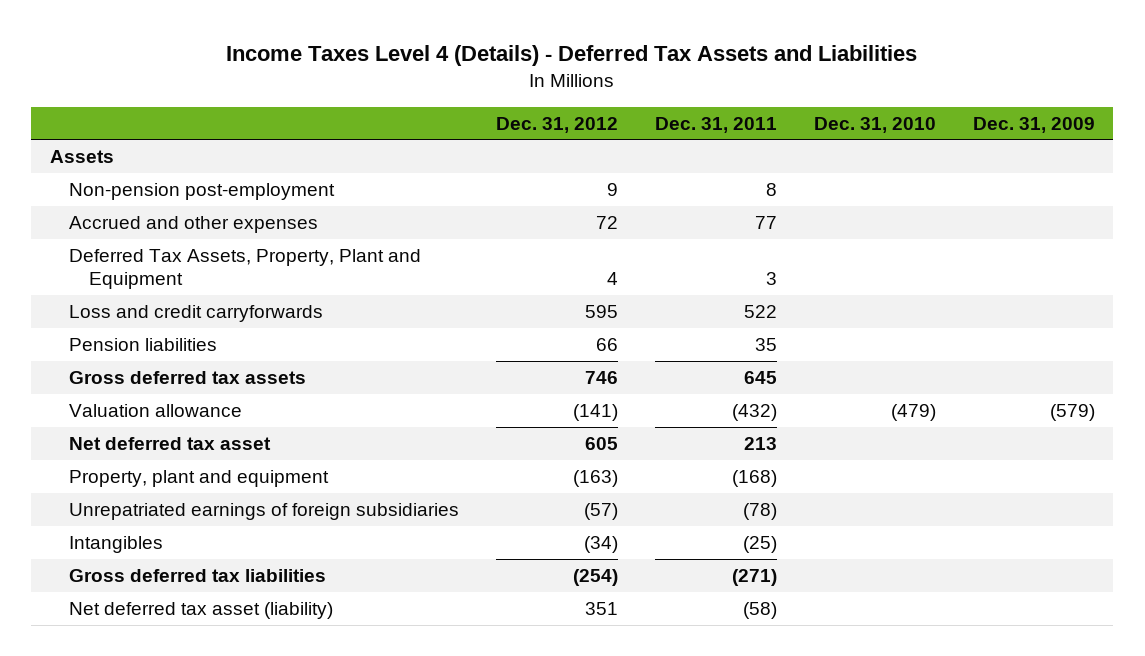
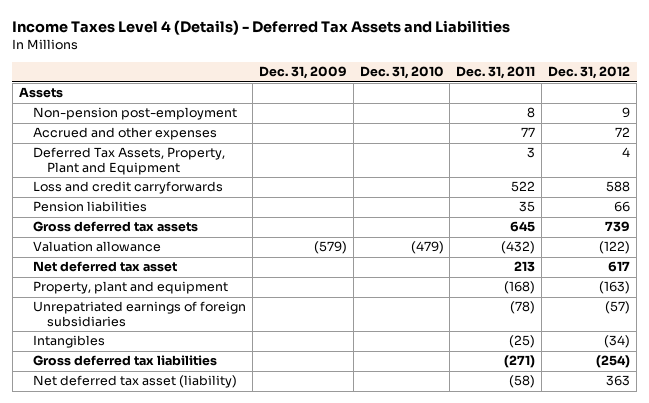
[585,305,619,319] 595 -> [606,181,631,193] 588
[585,371,619,385] 746 -> [605,221,631,233] 739
[573,404,619,422] (141) -> [599,241,631,255] (122)
[585,437,619,451] 605 -> [608,261,631,273] 617
[585,602,619,616] 351 -> [606,375,631,387] 363

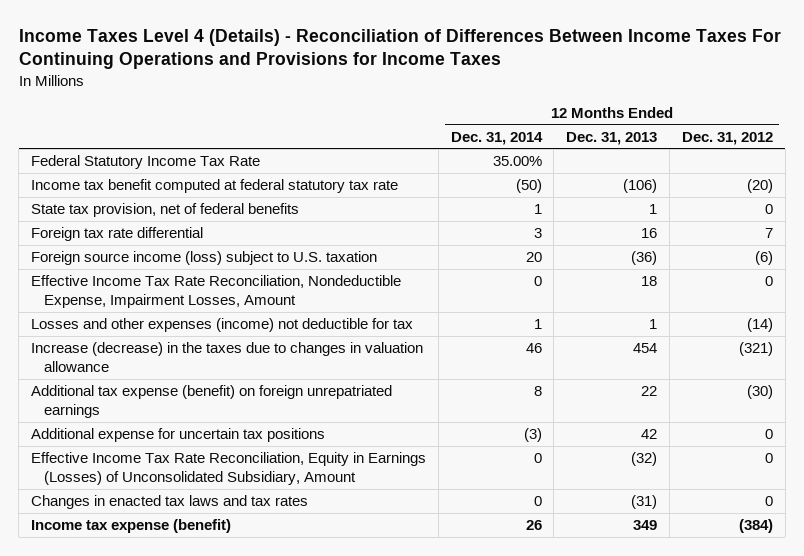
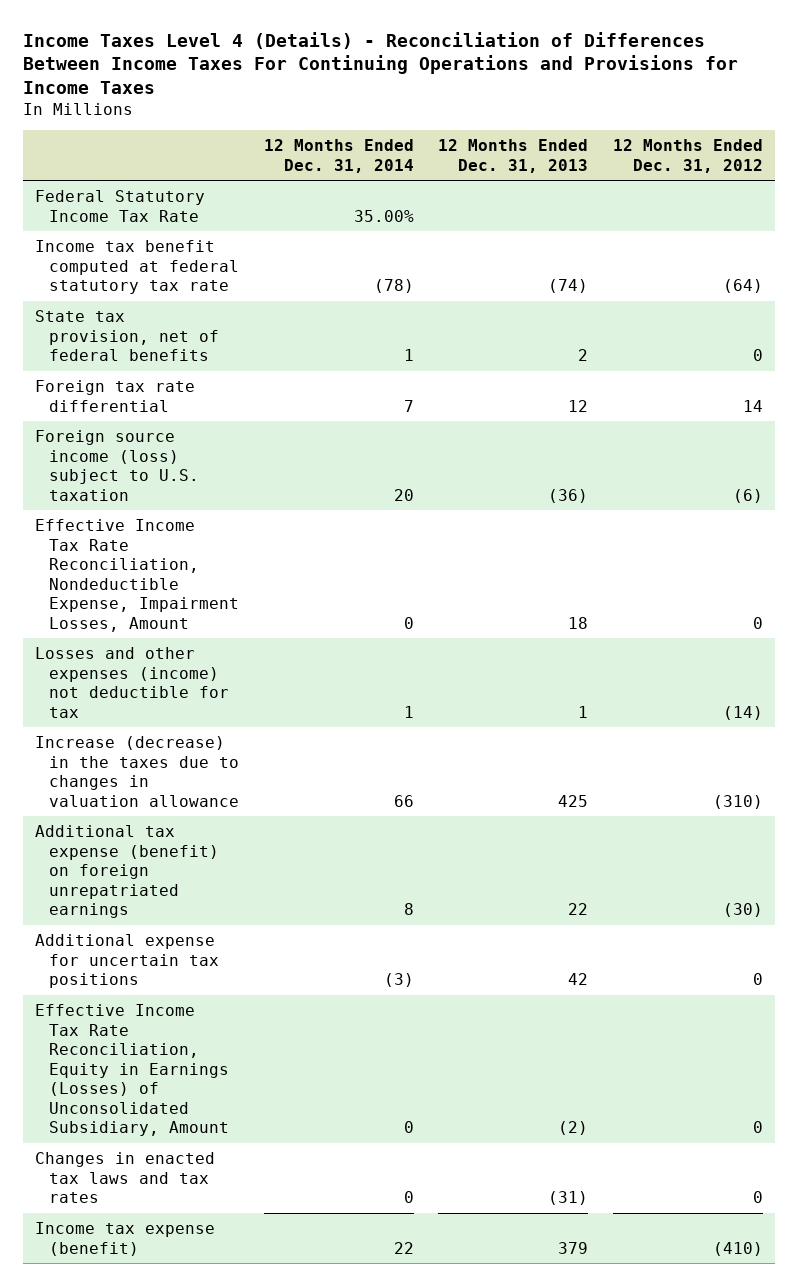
[515,179,542,194] (50) -> [373,279,414,294] (78)
[623,179,658,194] (106) -> [548,279,589,294] (74)
[746,179,773,194] (20) -> [722,279,763,294] (64)
[649,204,658,215] 1 -> [578,349,589,362] 2
[533,228,542,239] 3 -> [403,399,414,412] 7
[641,228,658,239] 16 -> [568,399,589,412] 12
[764,228,773,239] 7 -> [742,399,763,412] 14
[525,343,542,354] 46 -> [393,794,414,807] 66
[633,343,658,354] 454 -> [558,794,589,807] 425
[738,342,773,357] (321) -> [712,794,763,809] (310)
[631,452,658,467] (32) -> [558,1121,589,1136] (2)
[525,520,542,531] 26 -> [393,1241,414,1254] 22
[633,520,658,531] 349 -> [558,1241,589,1254] 379
[738,519,773,534] (384) -> [712,1241,763,1256] (410)

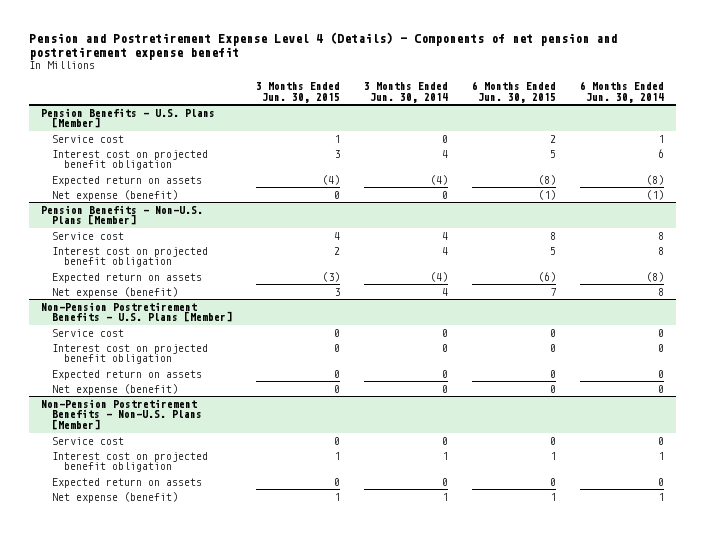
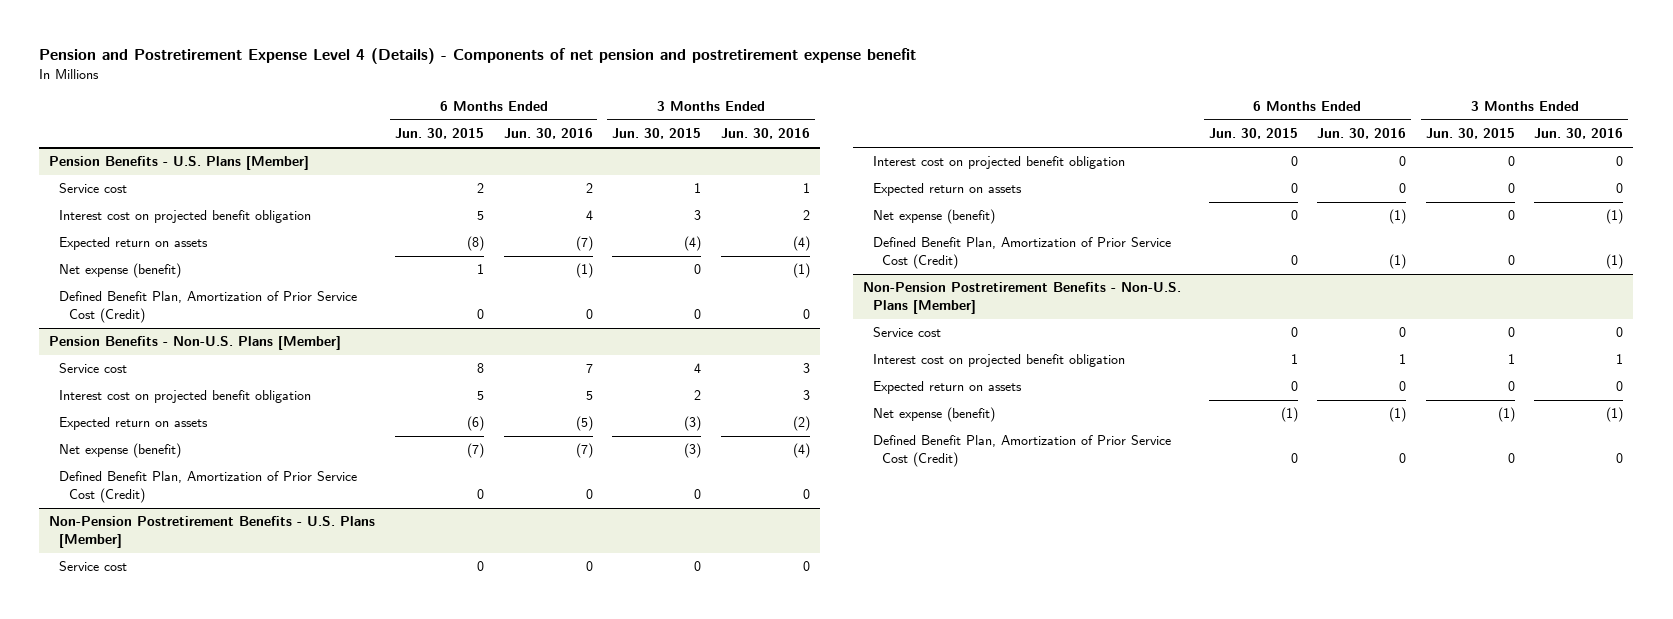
[364,81,449,103] 3 Months Ended Jun. 30, 2014 -> none
[580,80,665,103] 6 Months Ended Jun. 30, 2014 -> none
none -> [503,128,593,140] Jun. 30, 2016
none -> [720,128,810,140] Jun. 30, 2016
[538,189,557,200] (1) -> [476,264,484,275] 1
none -> [58,291,357,323] Defined Benefit Plan, Amortization of Prior Service Cost (Credit)
[334,287,341,296] 3 -> [684,443,702,459] (3)
[550,287,557,296] 7 -> [466,443,484,459] (7)
none -> [58,471,357,503] Defined Benefit Plan, Amortization of Prior Service Cost (Credit)
none -> [872,237,1171,269] Defined Benefit Plan, Amortization of Prior Service Cost (Credit)
[334,492,341,501] 1 -> [1497,407,1515,423] (1)
[550,492,557,501] 1 -> [1280,407,1298,423] (1)
none -> [872,435,1171,467] Defined Benefit Plan, Amortization of Prior Service Cost (Credit)

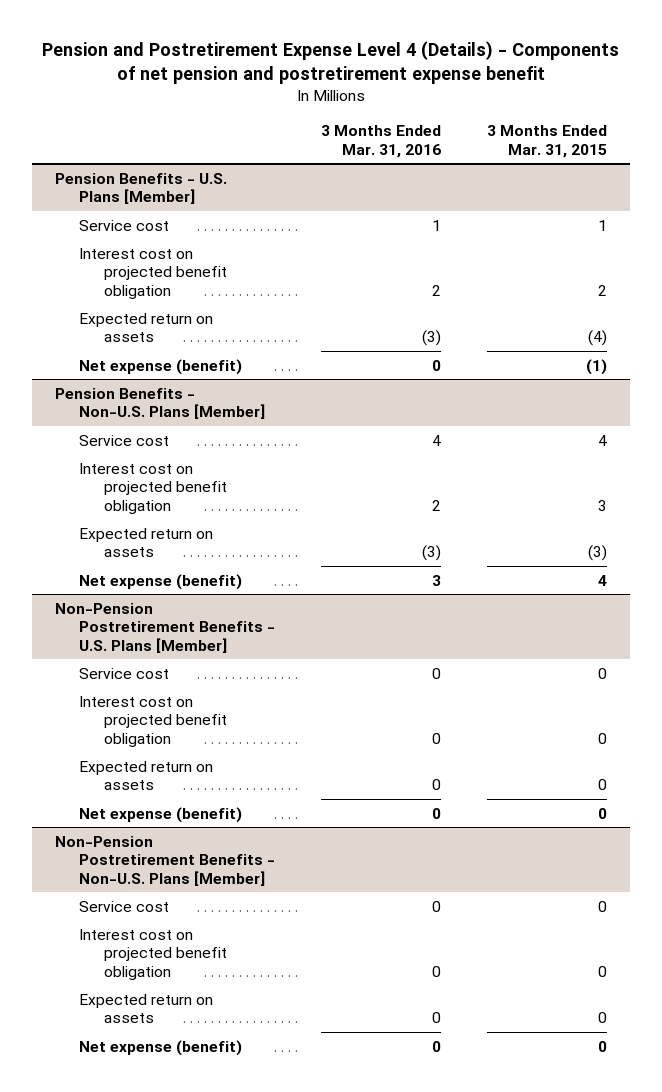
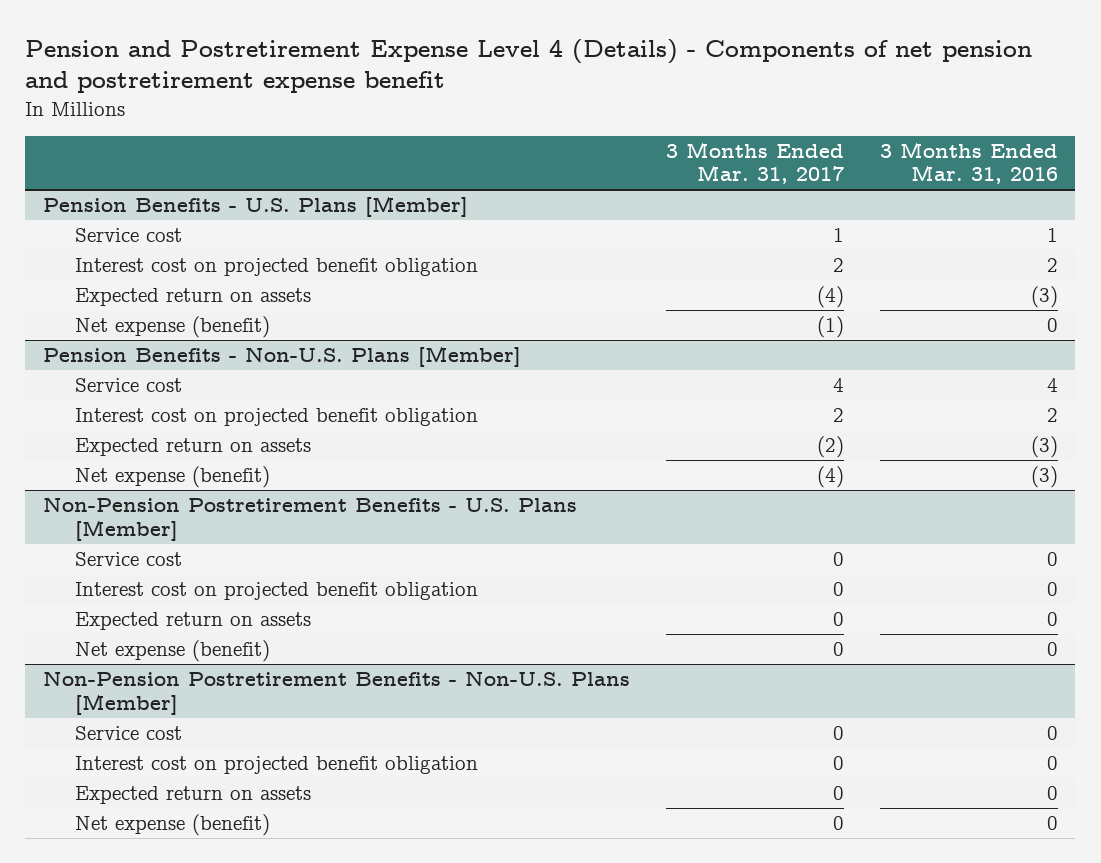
[486,124,607,158] 3 Months Ended Mar. 31, 2015 -> none
none -> [665,141,844,185] 3 Months Ended Mar. 31, 2017
[432,574,442,586] 3 -> [1030,465,1058,488] (3)

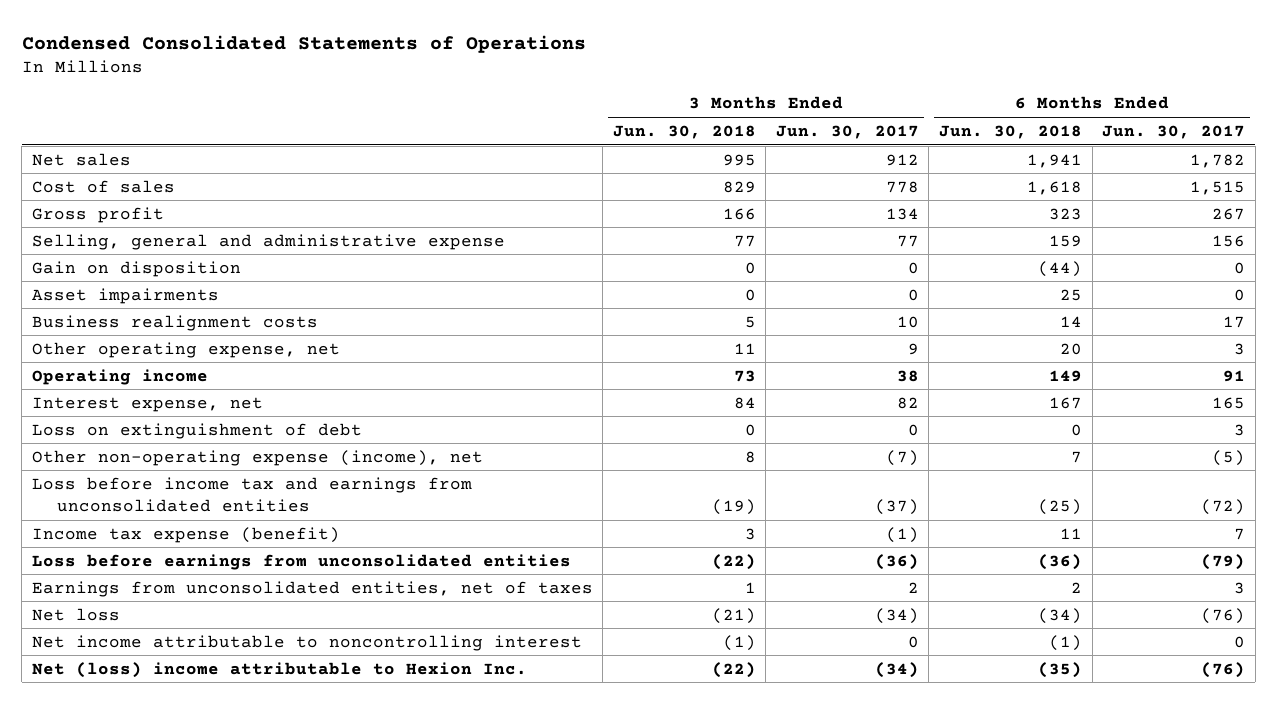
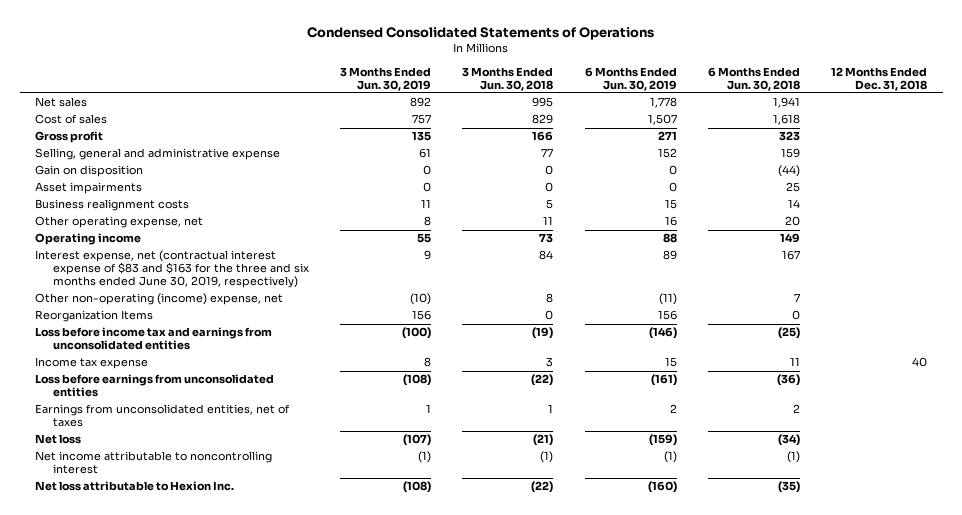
[775,124,919,139] Jun. 30, 2017 -> none
[1102,124,1246,139] Jun. 30, 2017 -> none
none -> [340,66,432,91] 3 Months Ended Jun. 30, 2019
none -> [584,66,677,91] 6 Months Ended Jun. 30, 2019
none -> [830,66,927,91] 12 Months Ended Dec. 31, 2018
[31,422,362,439] Loss on extinguishment of debt -> none
[31,396,263,412] Interest expense, net -> [35,250,310,289] Interest expense, net (contractual interest expense of $83 and $163 for the three and six months ended June 30, 2019, respectively)
[31,449,483,466] Other non-operating expense (income), net -> [35,293,284,306] Other non-operating (income) expense, net
none -> [35,310,154,323] Reorganization Items
[31,526,340,543] Income tax expense (benefit) -> [35,357,149,370] Income tax expense
[31,661,527,678] Net (loss) income attributable to Hexion Inc. -> [35,481,235,492] Net loss attributable to Hexion Inc.

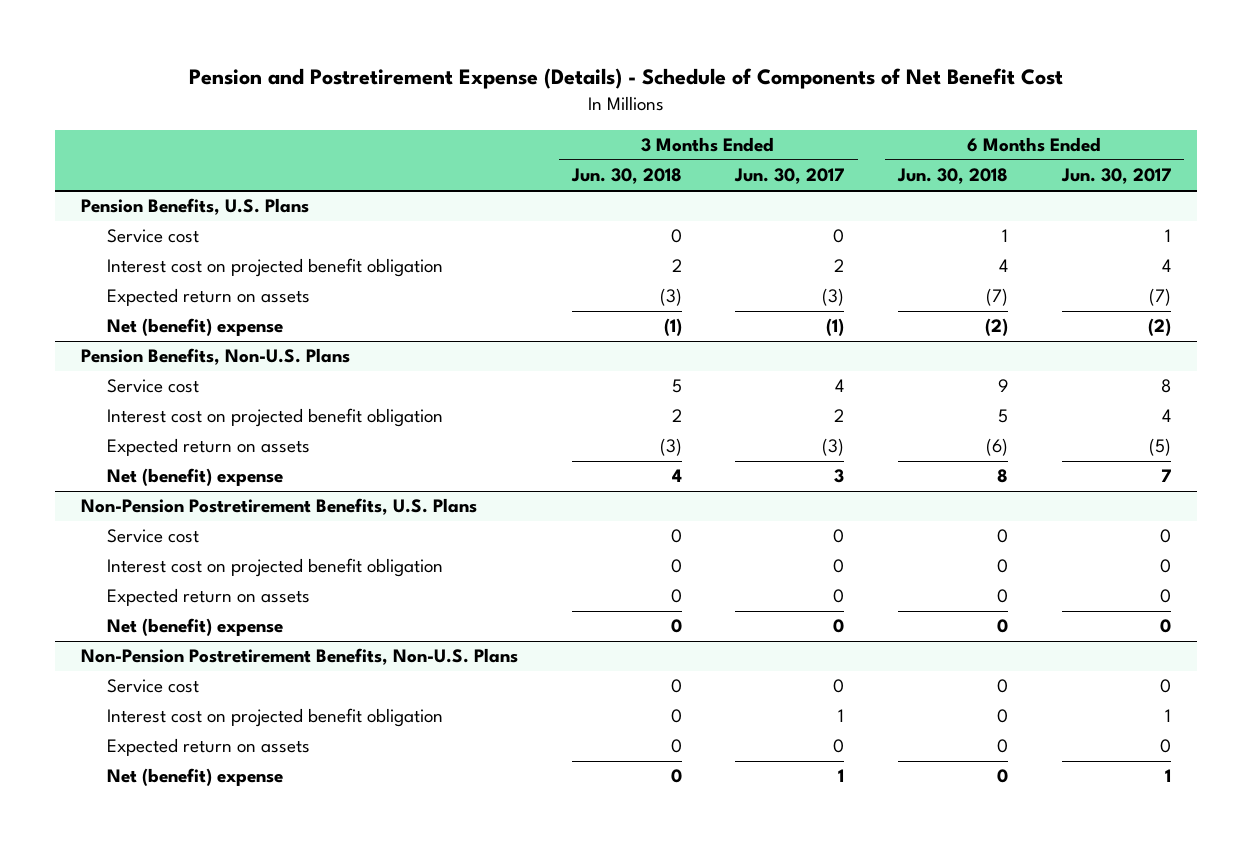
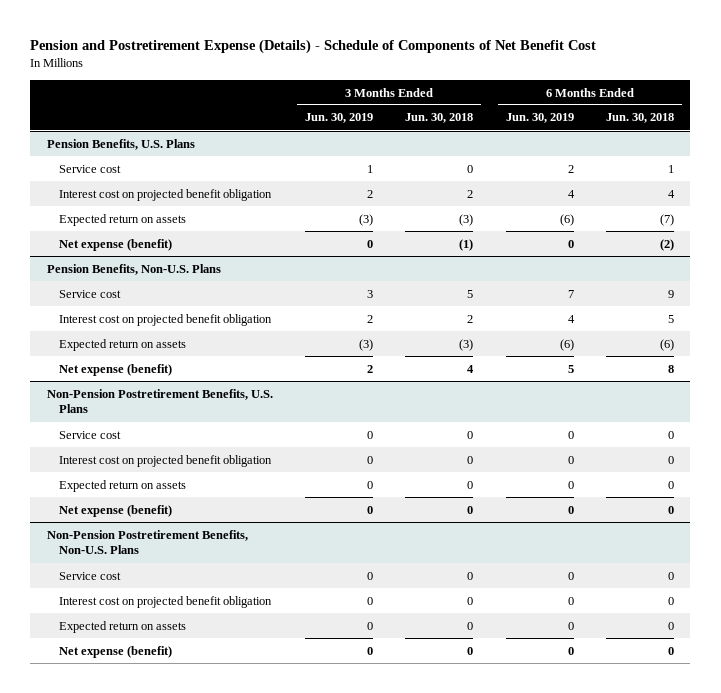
[734,168,845,185] Jun. 30, 2017 -> none
[1060,168,1171,185] Jun. 30, 2017 -> none
none -> [304,113,373,124] Jun. 30, 2019
none -> [505,113,574,124] Jun. 30, 2019
[106,318,283,337] Net (benefit) expense -> [58,238,172,251] Net expense (benefit)
[106,468,283,487] Net (benefit) expense -> [58,363,172,376] Net expense (benefit)
[106,618,283,637] Net (benefit) expense -> [58,504,172,517] Net expense (benefit)
[106,768,283,787] Net (benefit) expense -> [58,645,172,658] Net expense (benefit)

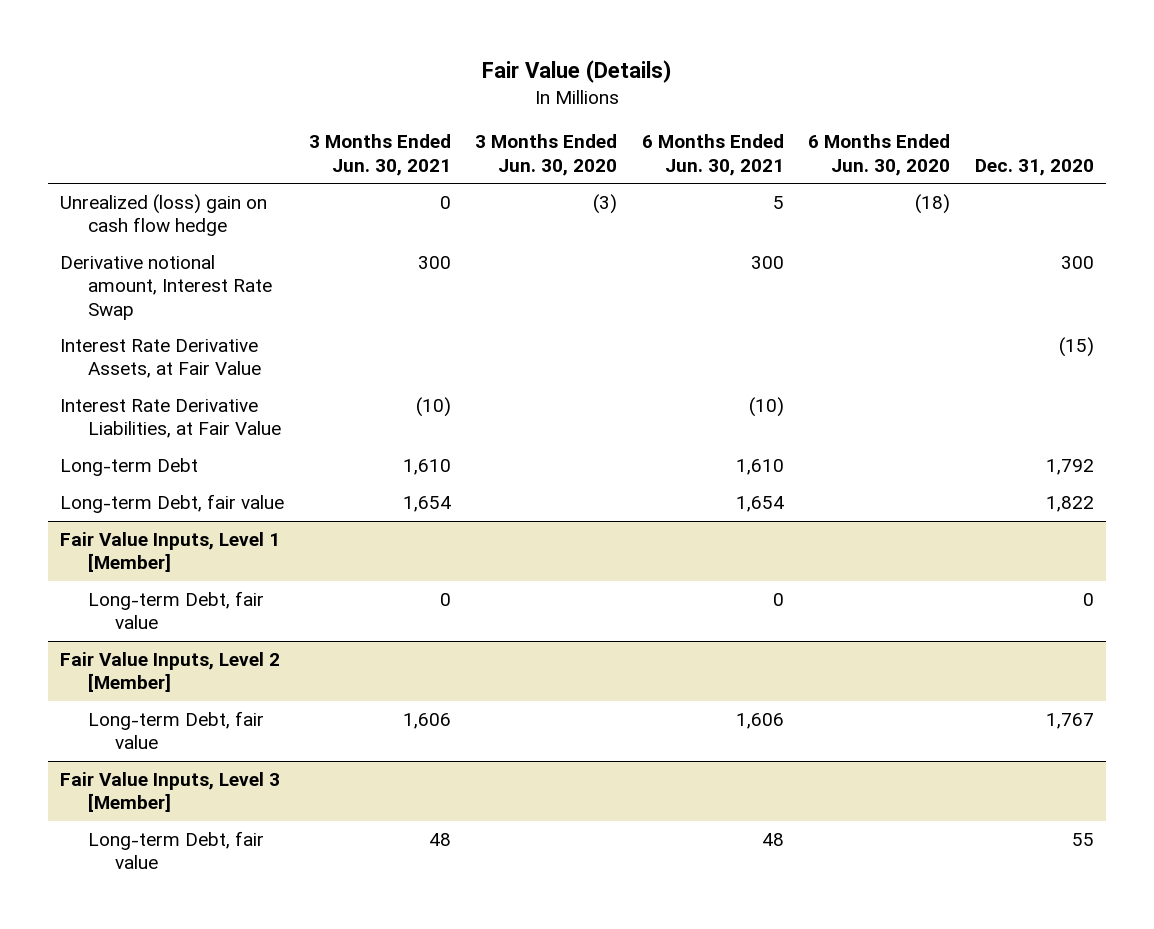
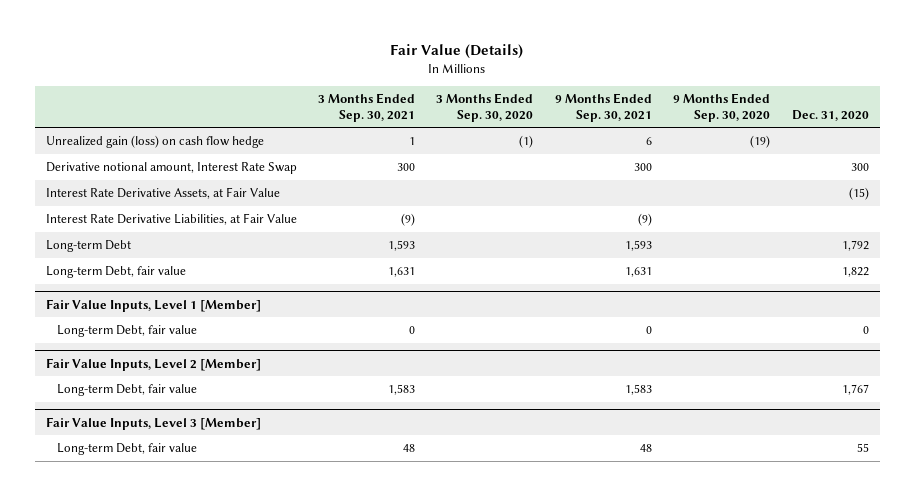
[308,134,451,176] 3 Months Ended Jun. 30, 2021 -> none
[475,134,618,176] 3 Months Ended Jun. 30, 2020 -> none
[641,134,784,176] 6 Months Ended Jun. 30, 2021 -> none
[808,134,951,176] 6 Months Ended Jun. 30, 2020 -> none
none -> [318,93,416,122] 3 Months Ended Sep. 30, 2021
none -> [436,93,534,122] 3 Months Ended Sep. 30, 2020
none -> [554,93,652,122] 9 Months Ended Sep. 30, 2021
none -> [673,93,771,122] 9 Months Ended Sep. 30, 2020
[60,194,268,237] Unrealized (loss) gain on cash flow hedge -> [45,135,264,149] Unrealized gain (loss) on cash flow hedge

